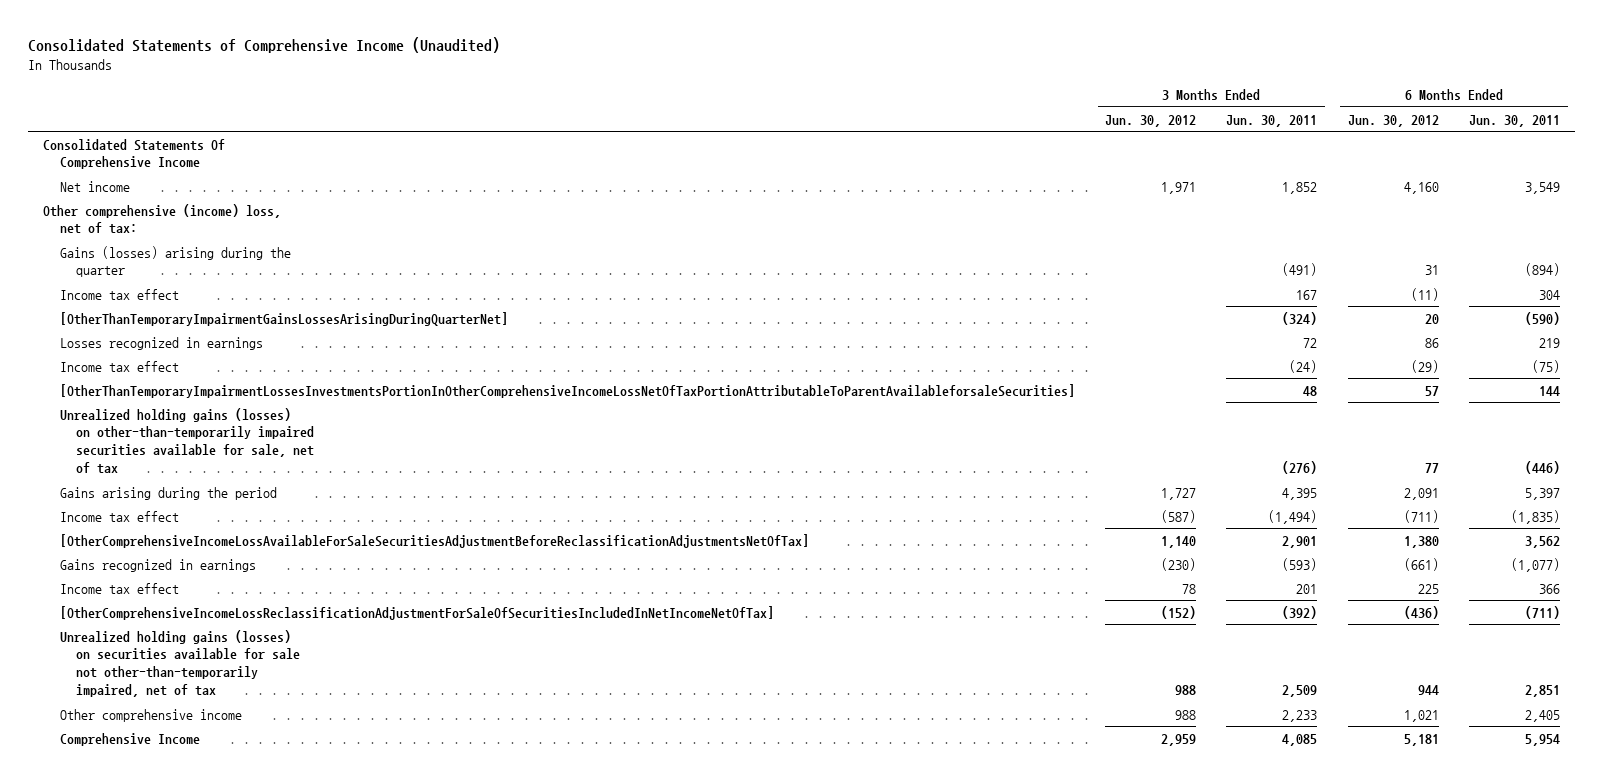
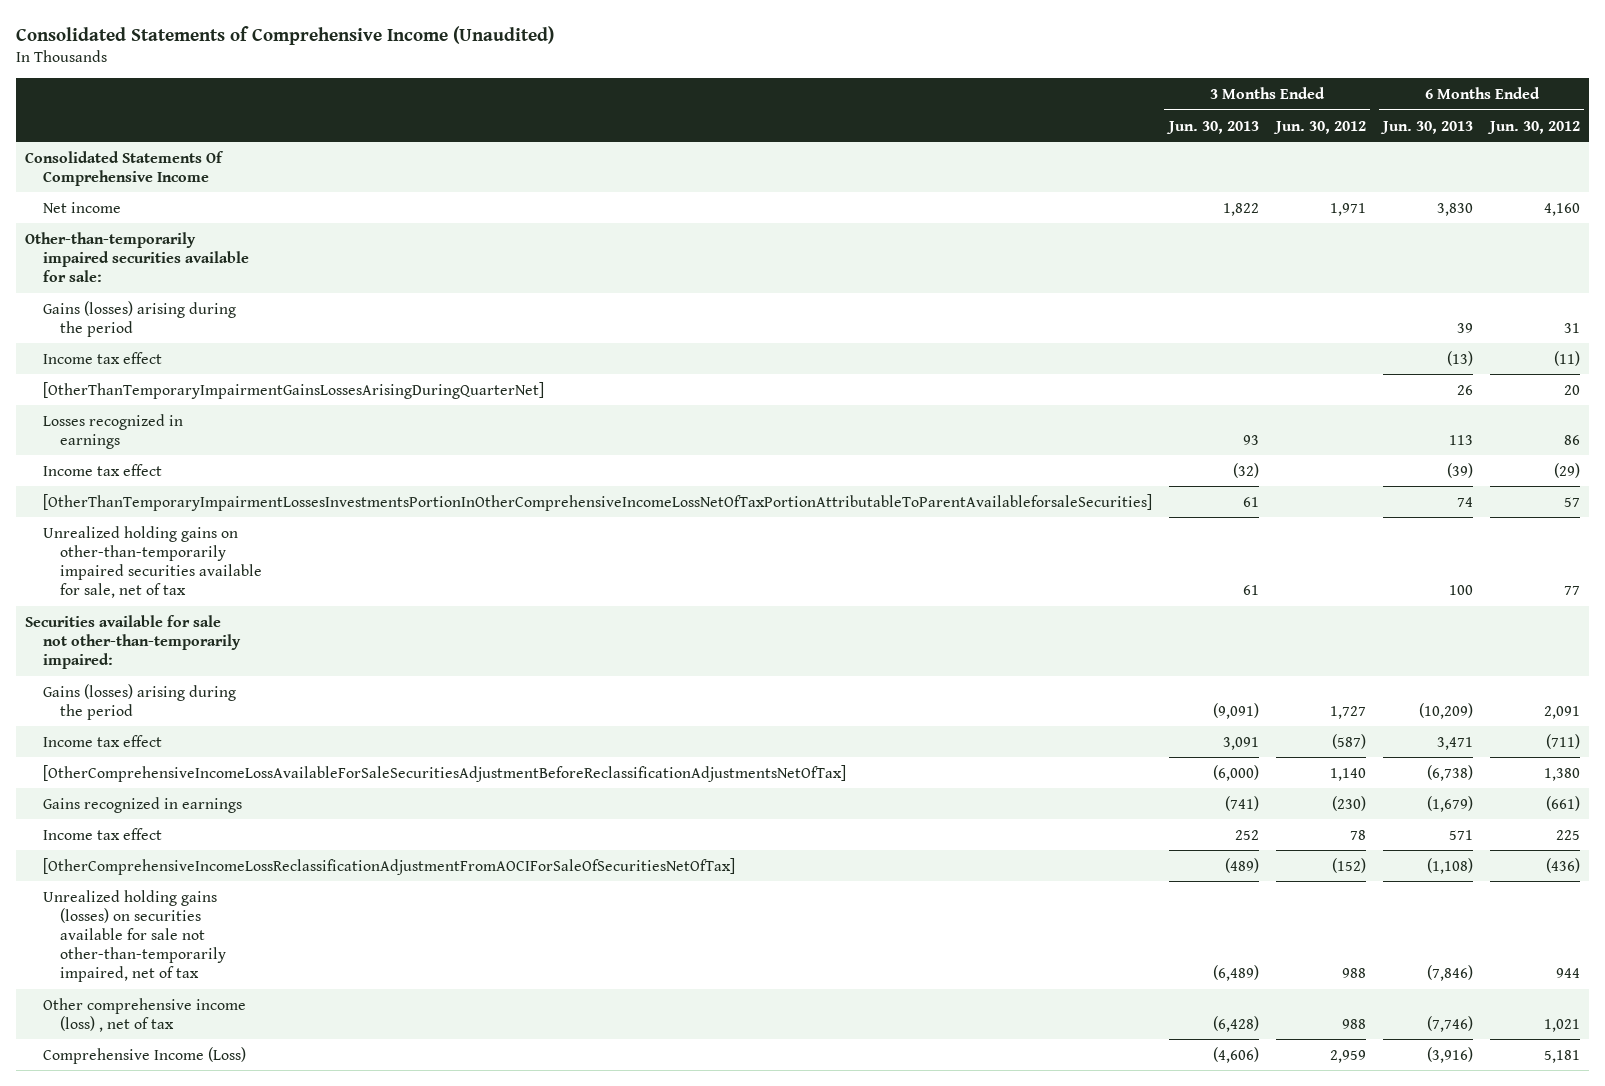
[1226,114,1318,127] Jun. 30, 2011 -> none
[1469,114,1561,127] Jun. 30, 2011 -> none
none -> [1165,120,1259,134] Jun. 30, 2013
none -> [1379,120,1473,134] Jun. 30, 2013
[43,203,282,235] Other comprehensive (income) loss, net of tax: -> none
none -> [24,231,249,282] Other-than-temporarily impaired securities available for sale:
[59,245,291,278] Gains (losses) arising during the quarter -> [42,300,236,337] Gains (losses) arising during the period
[59,407,315,474] Unrealized holding gains (losses) on other-than-temporarily impaired securities available for sale, net of tax -> [42,525,263,598] Unrealized holding gains on other-than-temporarily impaired securities available for sale, net of tax
none -> [24,614,241,669] Securities available for sale not other-than-temporarily impaired:
[59,486,277,500] Gains arising during the period -> [42,683,236,720] Gains (losses) arising during the period
[59,605,774,620] [OtherComprehensiveIncomeLossReclassificationAdjustmentForSaleOfSecuritiesIncludedInNetIncomeNetOfTax] -> [42,857,735,875] [OtherComprehensiveIncomeLossReclassificationAdjustmentFromAOCIForSaleOfSecuritiesNetOfTax]
[59,708,242,722] Other comprehensive income -> [42,997,246,1032] Other comprehensive income (loss) , net of tax
[59,732,200,746] Comprehensive Income -> [42,1046,246,1064] Comprehensive Income (Loss)

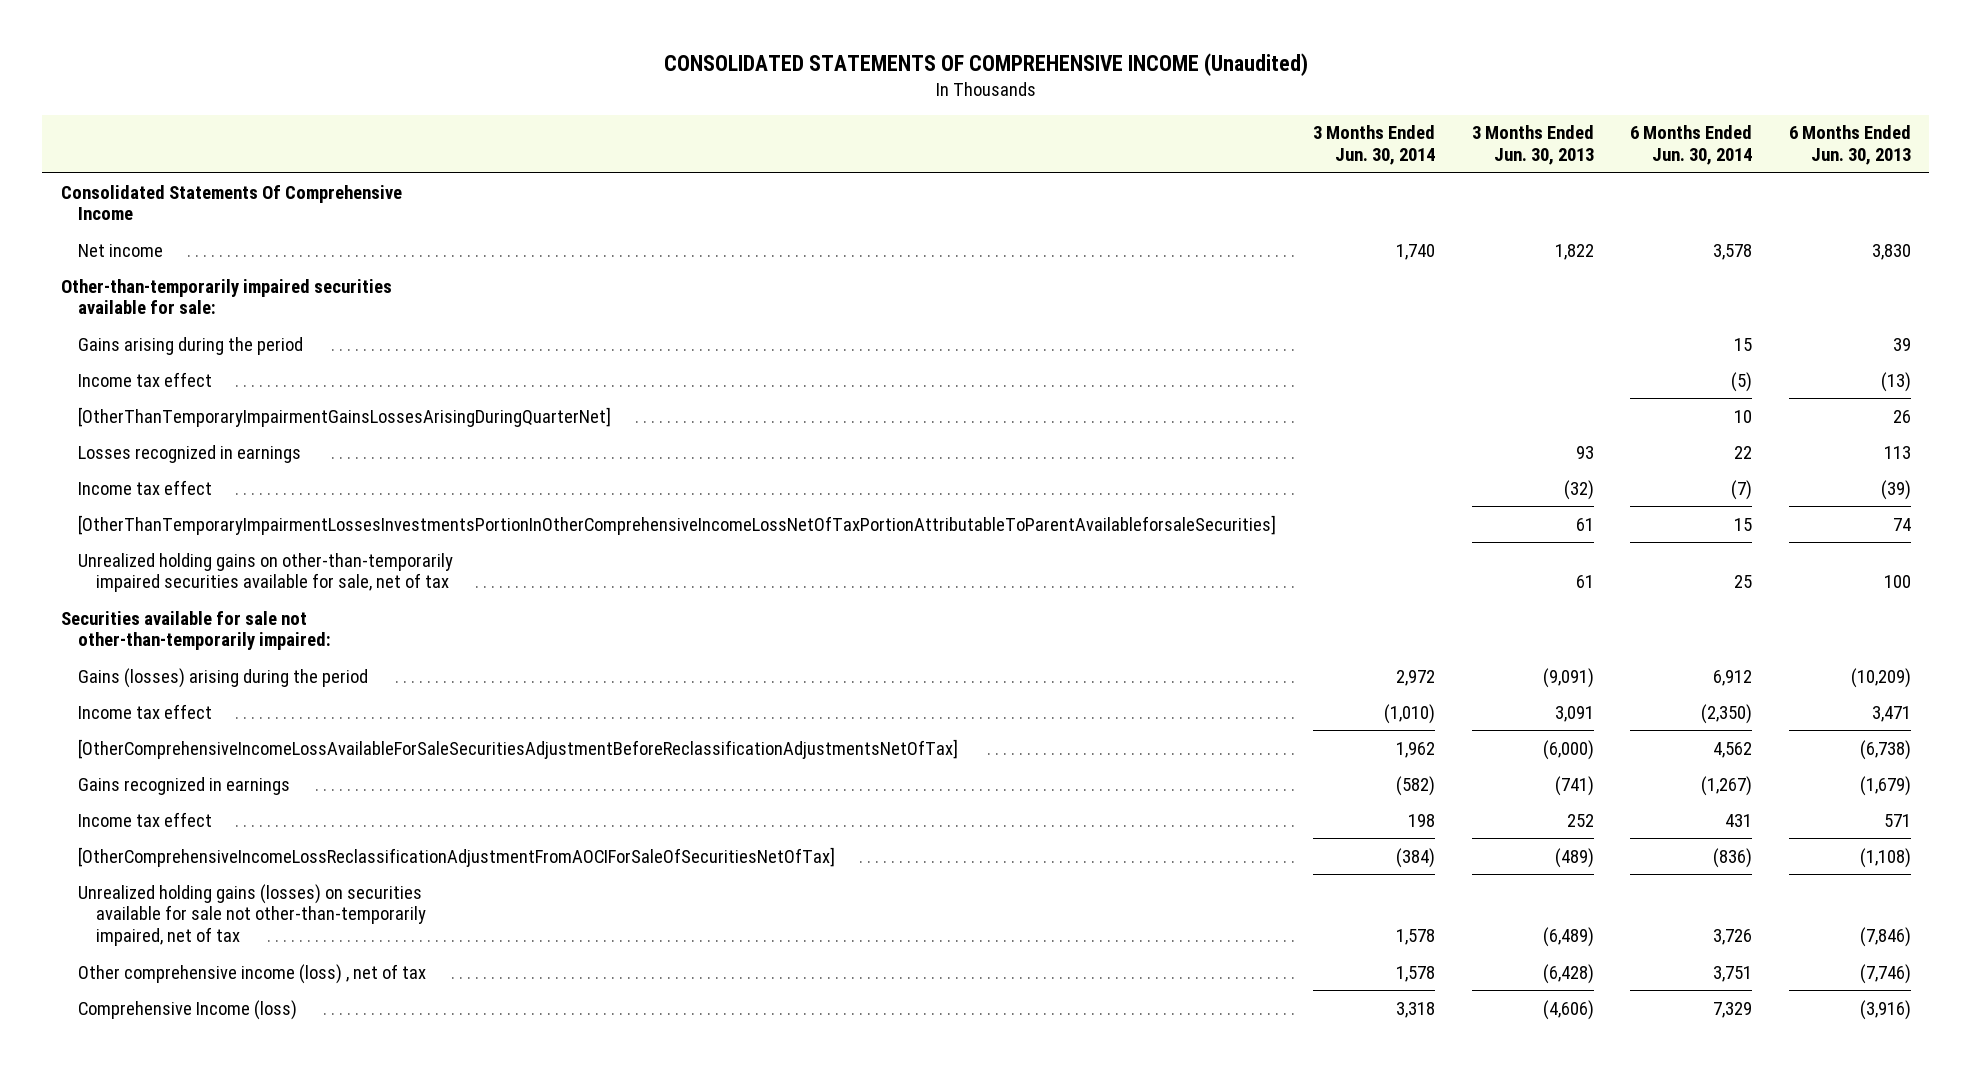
[16,25,555,45] Consolidated Statements of Comprehensive Income (Unaudited) -> [663,53,1308,77] CONSOLIDATED STATEMENTS OF COMPREHENSIVE INCOME (Unaudited)
[1272,120,1366,134] Jun. 30, 2012 -> none
[1487,120,1581,134] Jun. 30, 2012 -> none
none -> [1312,125,1435,166] 3 Months Ended Jun. 30, 2014
none -> [1630,125,1753,166] 6 Months Ended Jun. 30, 2014
[42,300,236,337] Gains (losses) arising during the period -> [78,336,304,355] Gains arising during the period
[42,1046,246,1064] Comprehensive Income (Loss) -> [78,999,298,1020] Comprehensive Income (loss)

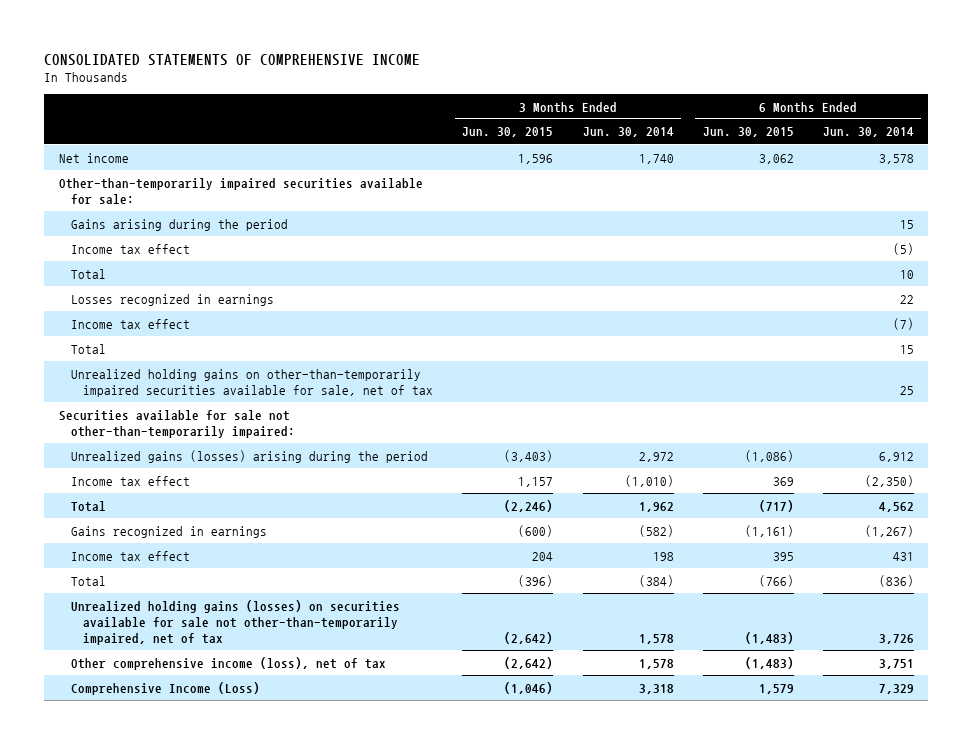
[663,53,1308,77] CONSOLIDATED STATEMENTS OF COMPREHENSIVE INCOME (Unaudited) -> [44,54,421,67] CONSOLIDATED STATEMENTS OF COMPREHENSIVE INCOME
[1471,125,1594,166] 3 Months Ended Jun. 30, 2013 -> none
[1788,125,1911,166] 6 Months Ended Jun. 30, 2013 -> none
none -> [462,127,554,138] Jun. 30, 2015
none -> [702,127,794,138] Jun. 30, 2015
[60,184,402,221] Consolidated Statements Of Comprehensive Income -> none
[78,406,612,427] [OtherThanTemporaryImpairmentGainsLossesArisingDuringQuarterNet] -> [71,268,107,279] Total
[78,514,1277,535] [OtherThanTemporaryImpairmentLossesInvestmentsPortionInOtherComprehensiveIncomeLossNetOfTaxPortionAttributableToParentAvailableforsaleSecurities] -> [71,343,107,354] Total
[78,667,369,688] Gains (losses) arising during the period -> [71,449,429,463] Unrealized gains (losses) arising during the period
[78,738,959,759] [OtherComprehensiveIncomeLossAvailableForSaleSecuritiesAdjustmentBeforeReclassificationAdjustmentsNetOfTax] -> [71,500,107,512] Total
[78,846,836,867] [OtherComprehensiveIncomeLossReclassificationAdjustmentFromAOCIForSaleOfSecuritiesNetOfTax] -> [71,575,107,586] Total
[78,963,427,984] Other comprehensive income (loss) , net of tax -> [71,656,387,670] Other comprehensive income (loss), net of tax
[78,999,298,1020] Comprehensive Income (loss) -> [71,681,261,695] Comprehensive Income (Loss)

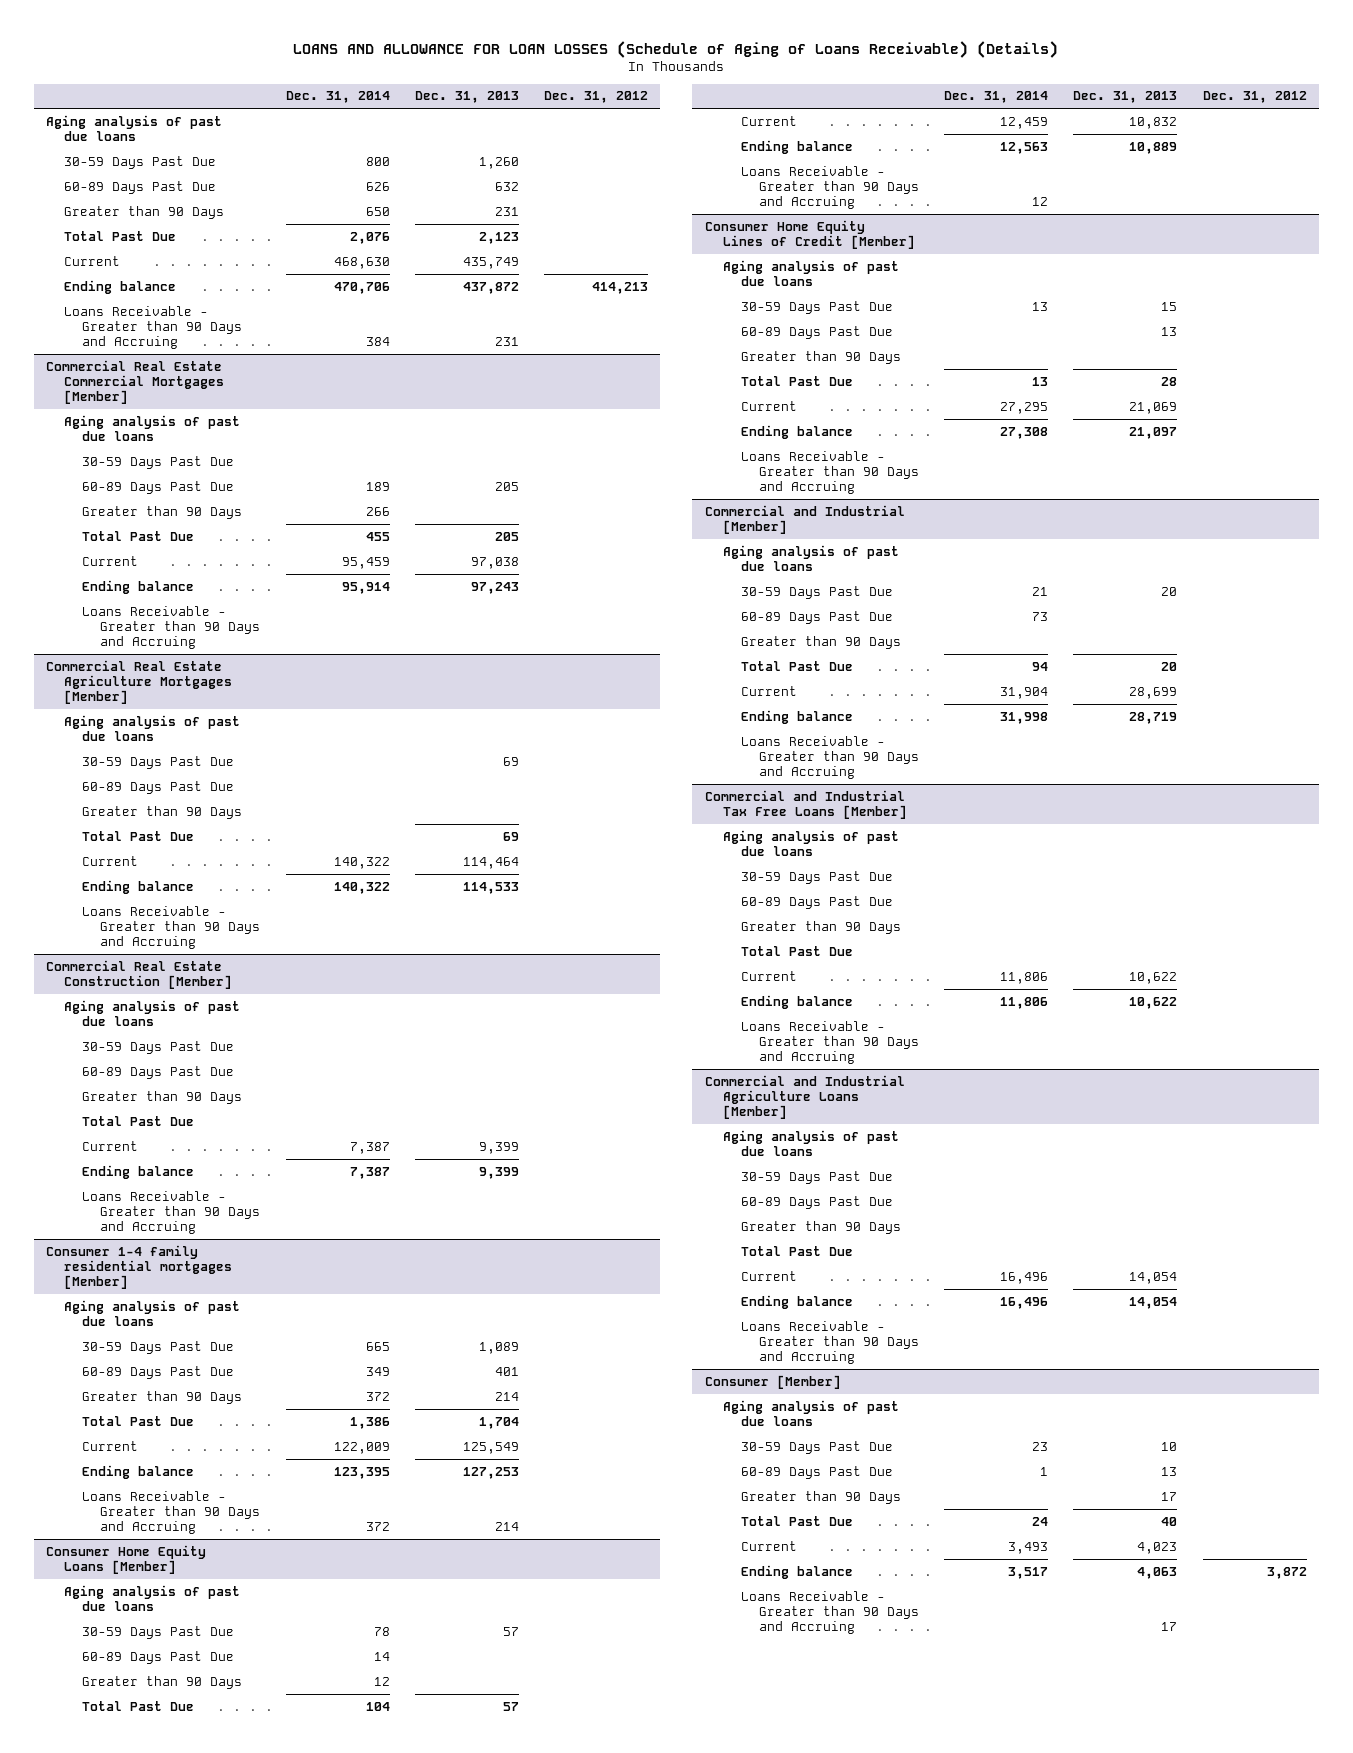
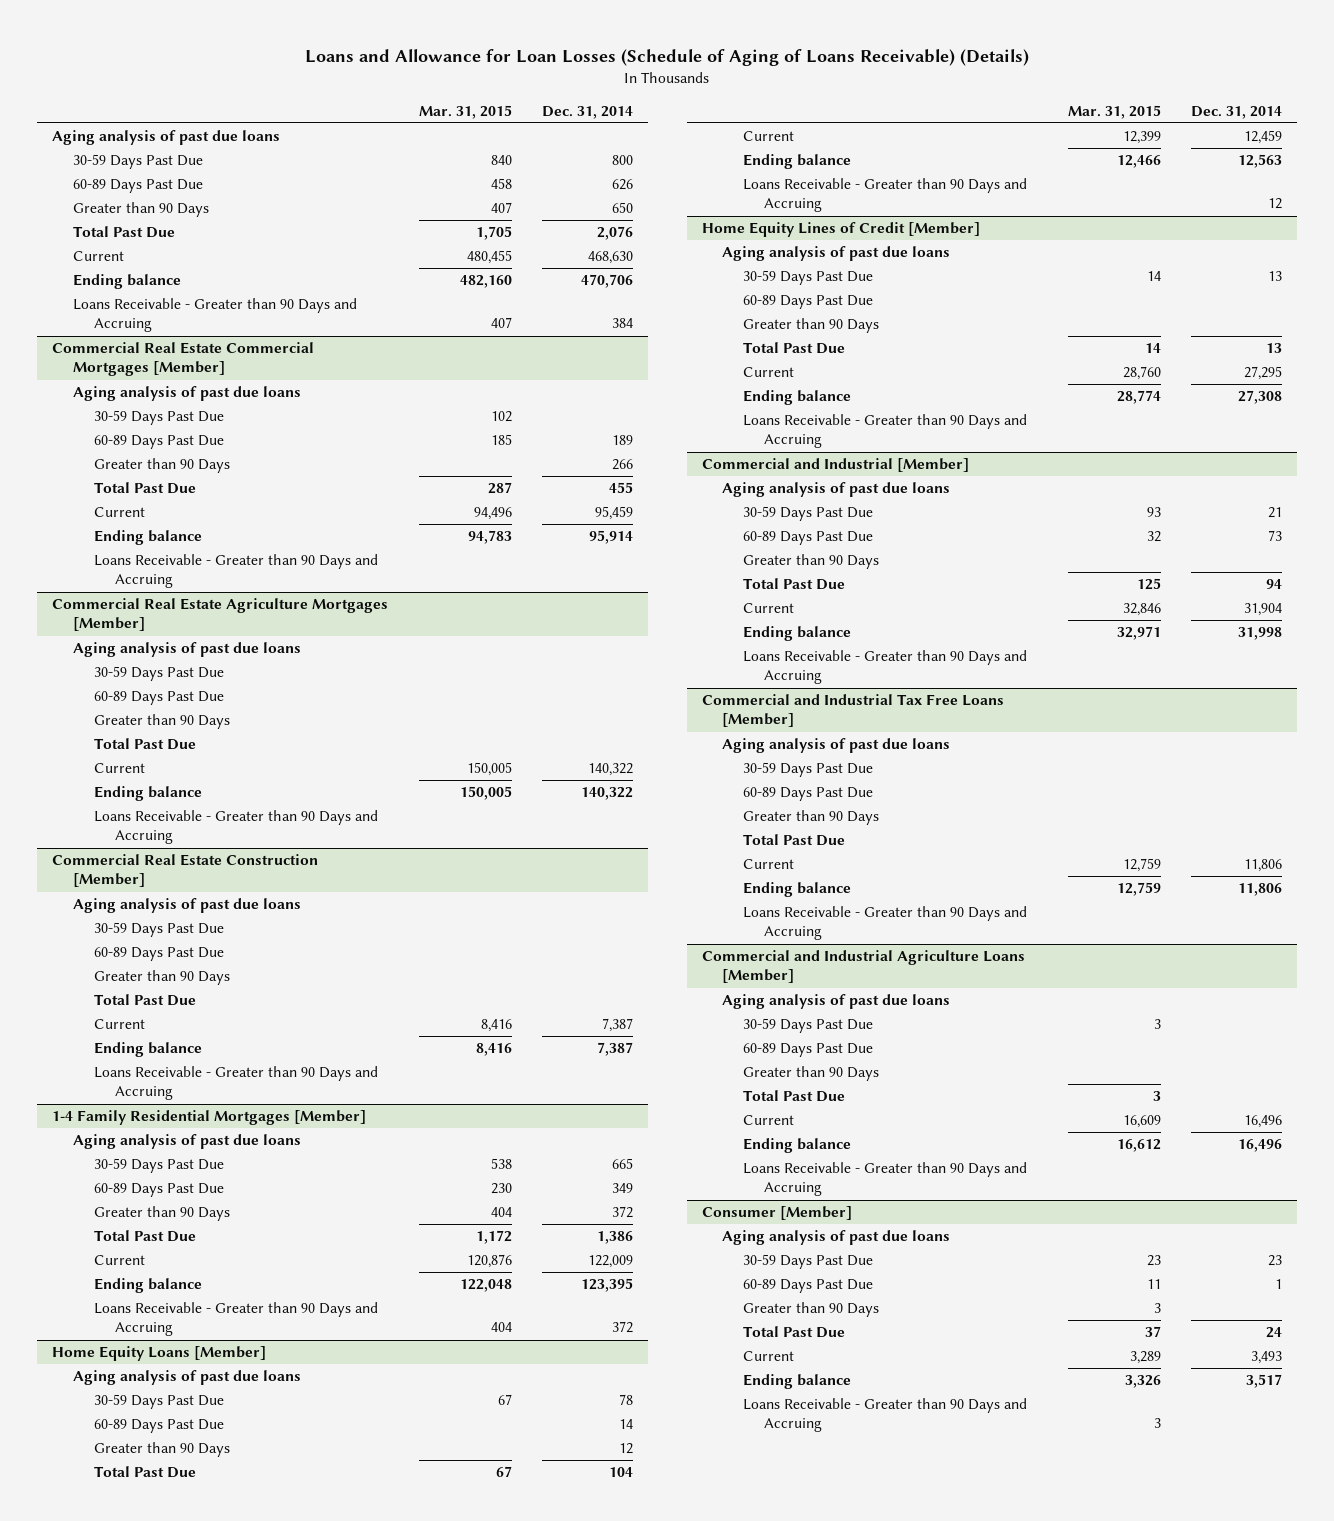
[293,40,1059,58] LOANS AND ALLOWANCE FOR LOAN LOSSES (Schedule of Aging of Loans Receivable) (Details) -> [305,48,1030,66] Loans and Allowance for Loan Losses (Schedule of Aging of Loans Receivable) (Details)
[414,91,519,104] Dec. 31, 2013 -> none
[543,91,648,104] Dec. 31, 2012 -> none
none -> [418,104,512,119] Mar. 31, 2015
[46,1244,233,1290] Consumer 1-4 family residential mortgages [Member] -> [52,1110,367,1126] 1-4 Family Residential Mortgages [Member]
[46,1544,207,1574] Consumer Home Equity Loans [Member] -> [52,1346,267,1362] Home Equity Loans [Member]
[704,219,916,249] Consumer Home Equity Lines of Credit [Member] -> [701,222,980,238] Home Equity Lines of Credit [Member]

